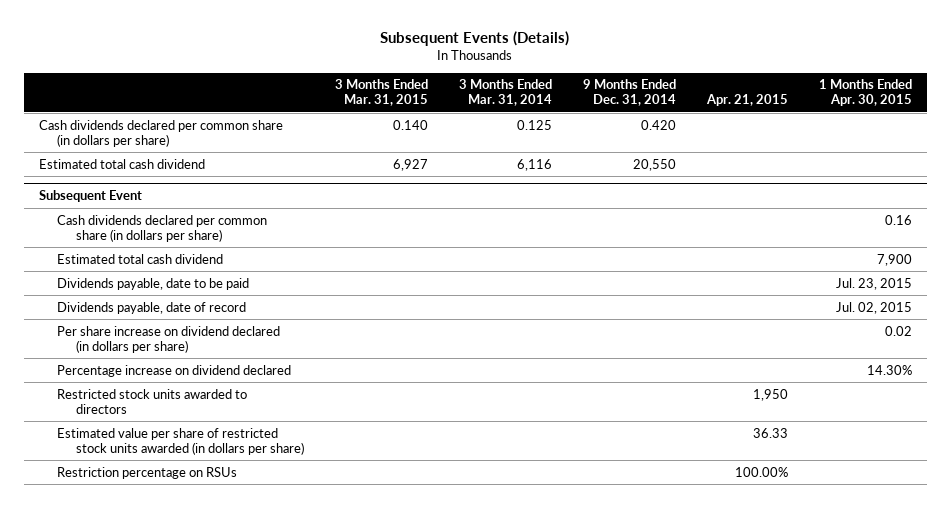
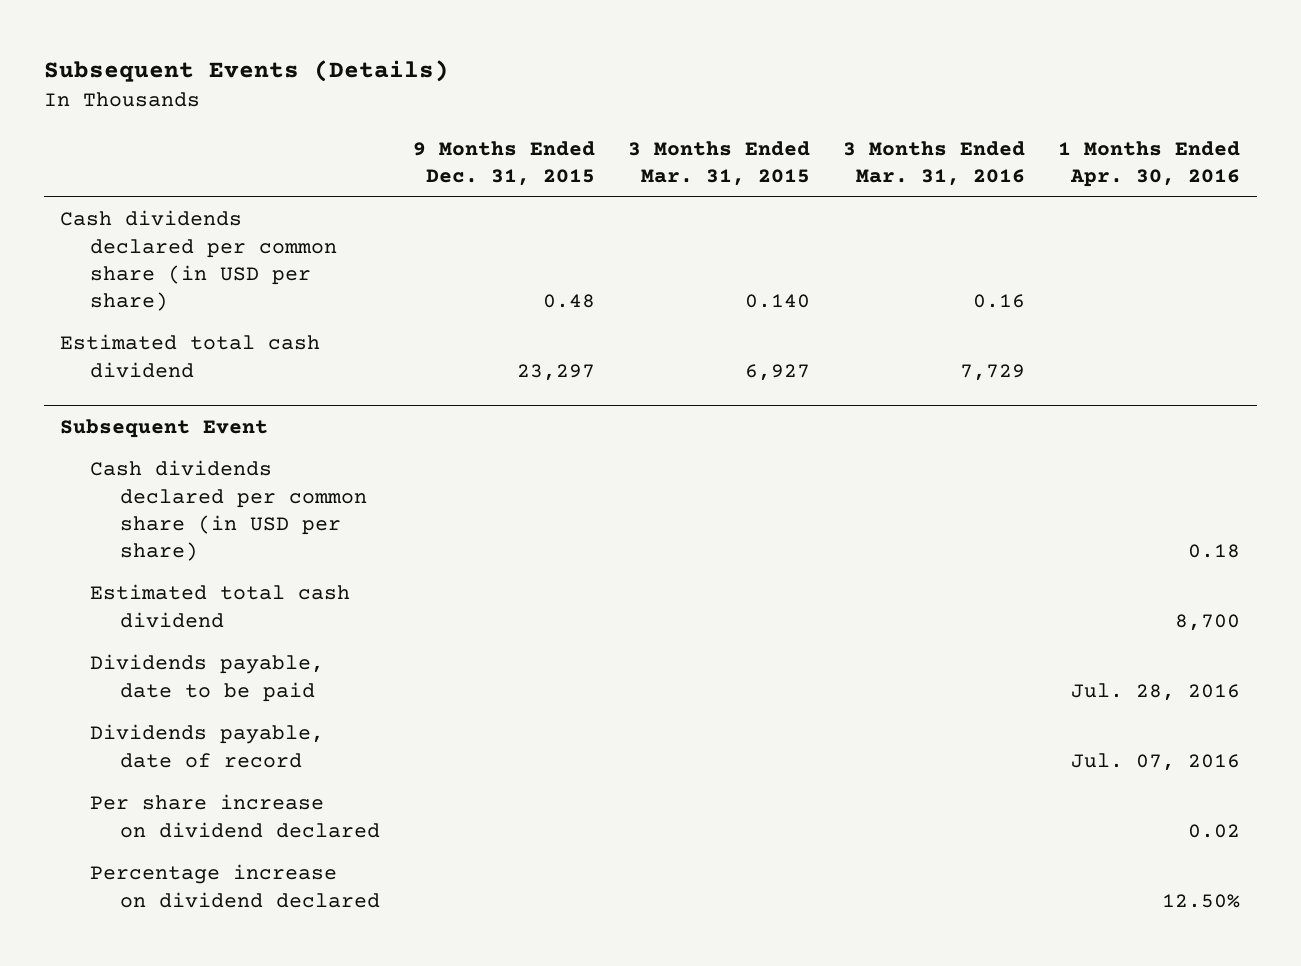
[458,79,552,107] 3 Months Ended Mar. 31, 2014 -> none
[582,79,676,107] 9 Months Ended Dec. 31, 2014 -> none
[705,94,788,107] Apr. 21, 2015 -> none
[818,79,912,107] 1 Months Ended Apr. 30, 2015 -> none
none -> [412,140,595,186] 9 Months Ended Dec. 31, 2015
none -> [843,140,1026,186] 3 Months Ended Mar. 31, 2016
none -> [1058,140,1241,187] 1 Months Ended Apr. 30, 2016
[39,119,284,147] Cash dividends declared per common share (in dollars per share) -> [60,210,337,312] Cash dividends declared per common share (in USD per share)
[57,214,268,242] Cash dividends declared per common share (in dollars per share) -> [89,460,367,562] Cash dividends declared per common share (in USD per share)
[57,325,281,353] Per share increase on dividend declared (in dollars per share) -> [89,794,380,838] Per share increase on dividend declared
[57,388,248,414] Restricted stock units awarded to directors -> none
[57,427,304,455] Estimated value per share of restricted stock units awarded (in dollars per share) -> none
[57,466,238,479] Restriction percentage on RSUs -> none

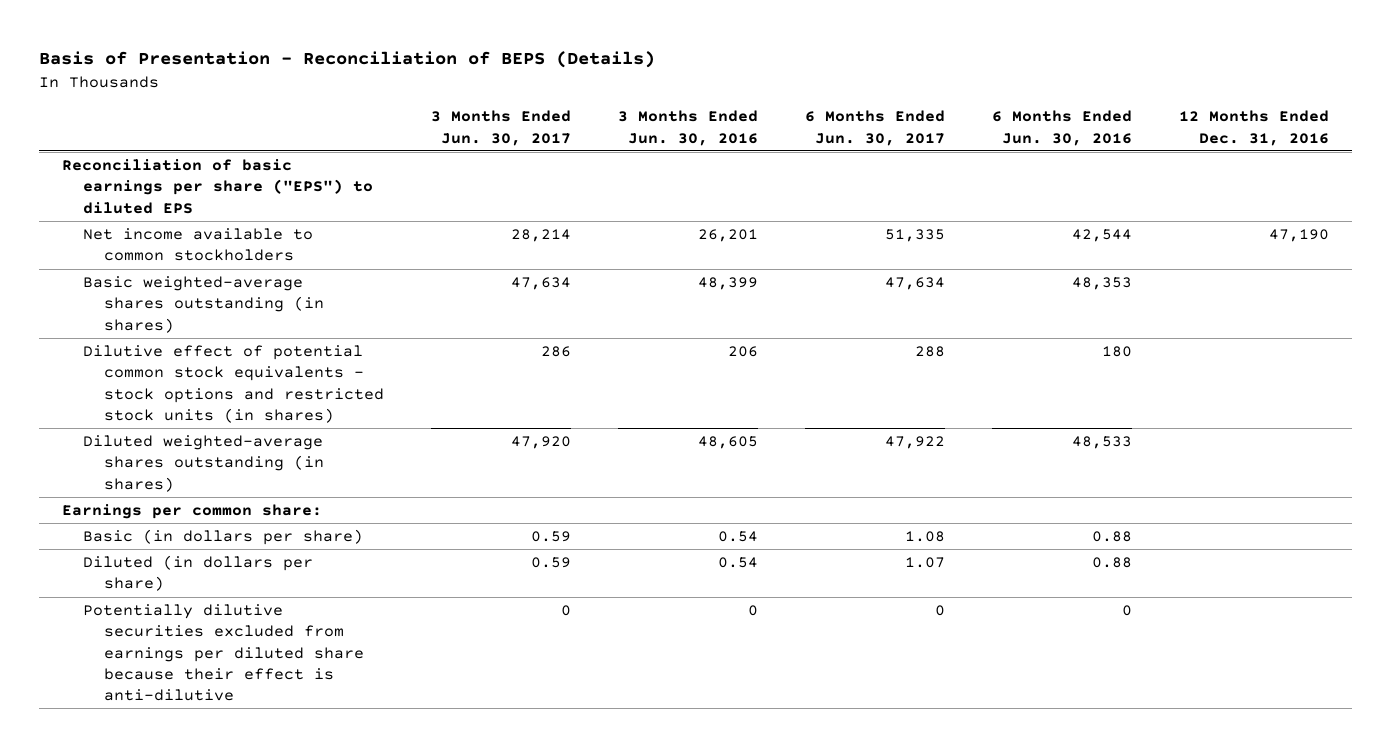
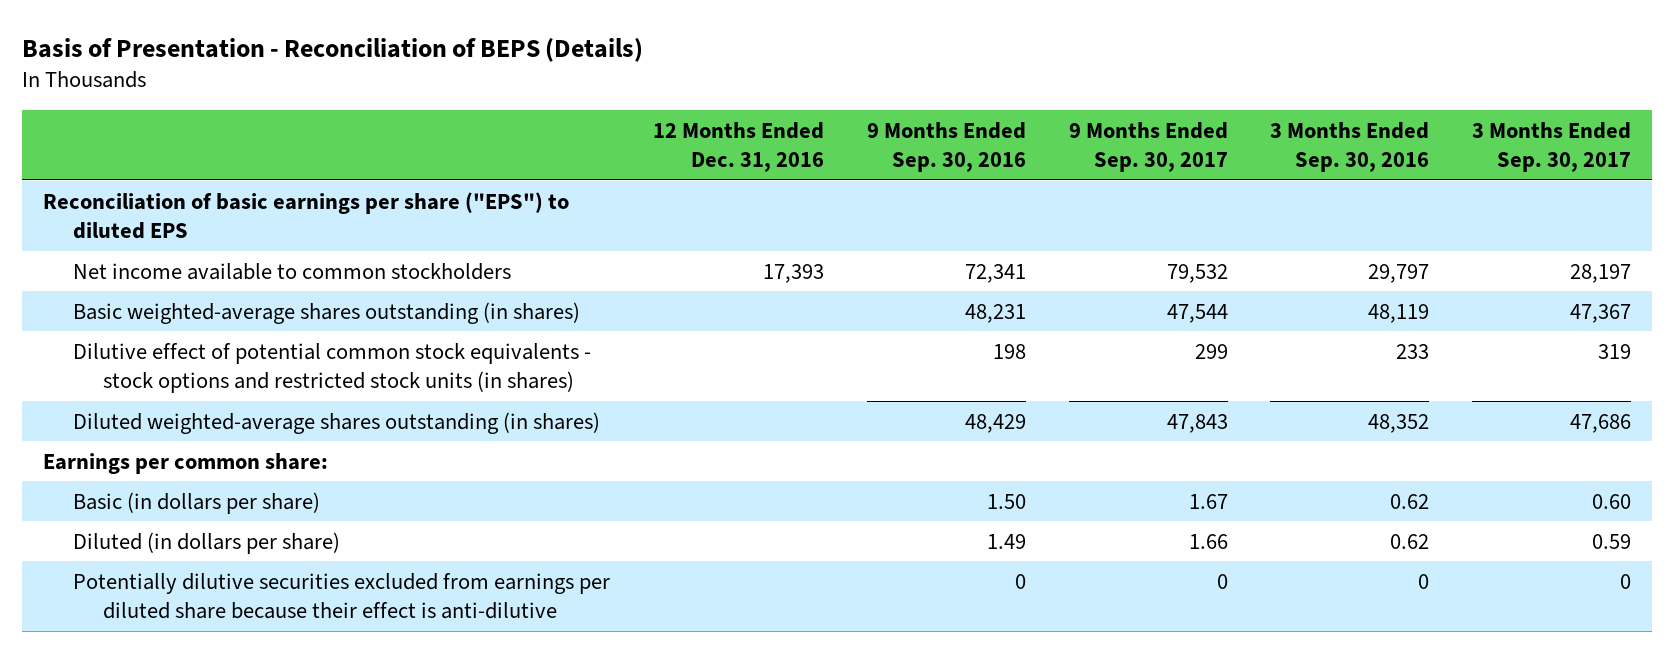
[430,110,571,146] 3 Months Ended Jun. 30, 2017 -> none
[617,110,758,146] 3 Months Ended Jun. 30, 2016 -> none
[804,110,945,146] 6 Months Ended Jun. 30, 2017 -> none
[991,110,1132,146] 6 Months Ended Jun. 30, 2016 -> none
none -> [866,121,1026,172] 9 Months Ended Sep. 30, 2016
none -> [1068,121,1228,172] 9 Months Ended Sep. 30, 2017
none -> [1270,121,1430,172] 3 Months Ended Sep. 30, 2016
none -> [1472,121,1632,172] 3 Months Ended Sep. 30, 2017
[1268,229,1329,243] 47,190 -> [763,263,825,283] 17,393

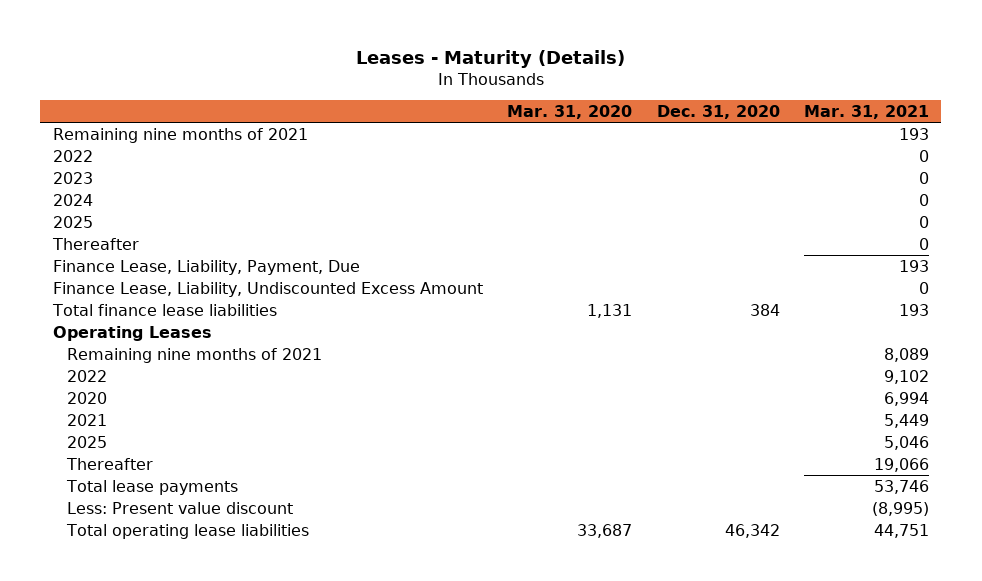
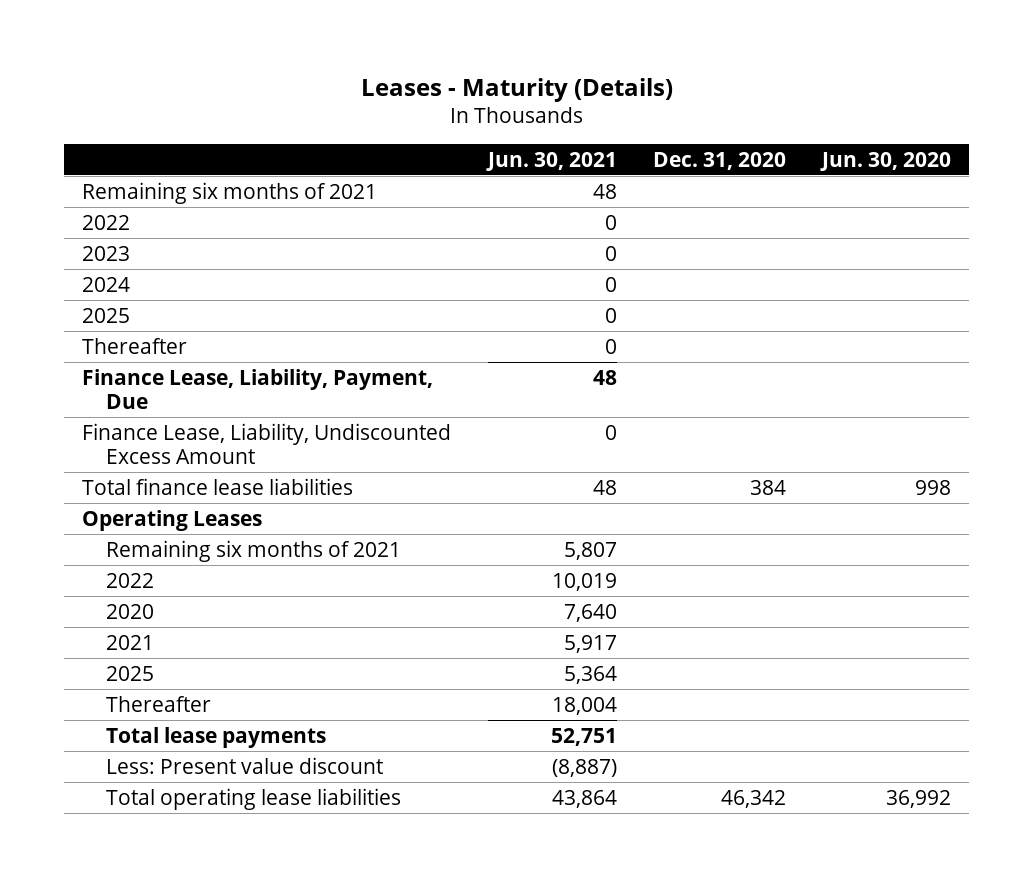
[507,104,633,119] Mar. 31, 2020 -> none
[804,104,930,119] Mar. 31, 2021 -> none
none -> [485,151,617,171] Jun. 30, 2021
none -> [819,151,951,171] Jun. 30, 2020
[52,127,308,143] Remaining nine months of 2021 -> [82,181,378,204] Remaining six months of 2021
[67,347,323,363] Remaining nine months of 2021 -> [106,539,402,562] Remaining six months of 2021

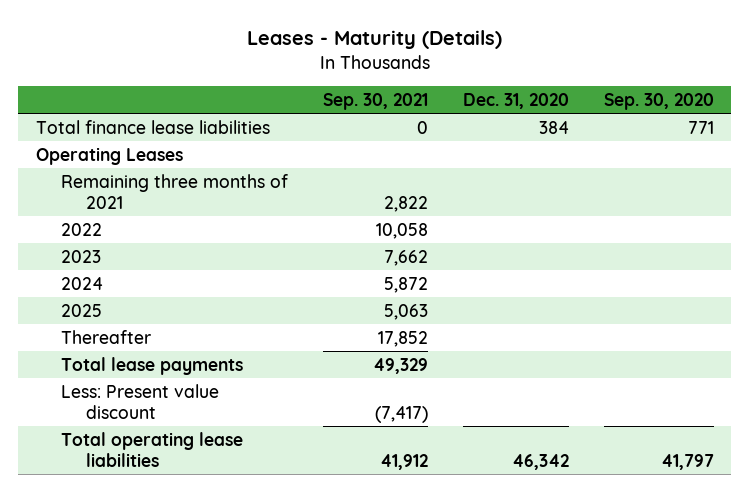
[485,151,617,171] Jun. 30, 2021 -> none
[819,151,951,171] Jun. 30, 2020 -> none
none -> [322,92,428,110] Sep. 30, 2021
none -> [603,92,714,110] Sep. 30, 2020
[82,181,378,204] Remaining six months of 2021 -> none
[82,214,131,230] 2022 -> none
[82,307,131,323] 2025 -> none
[82,337,188,354] Thereafter -> none
[82,368,434,410] Finance Lease, Liability, Payment, Due -> none
[82,422,452,465] Finance Lease, Liability, Undiscounted Excess Amount -> none
[106,539,402,562] Remaining six months of 2021 -> [61,173,289,209] Remaining three months of 2021
[106,603,155,619] 2020 -> none
[106,634,155,650] 2021 -> none
[82,245,131,261] 2023 -> [61,249,102,263] 2023
[82,276,131,292] 2024 -> [61,276,104,290] 2024

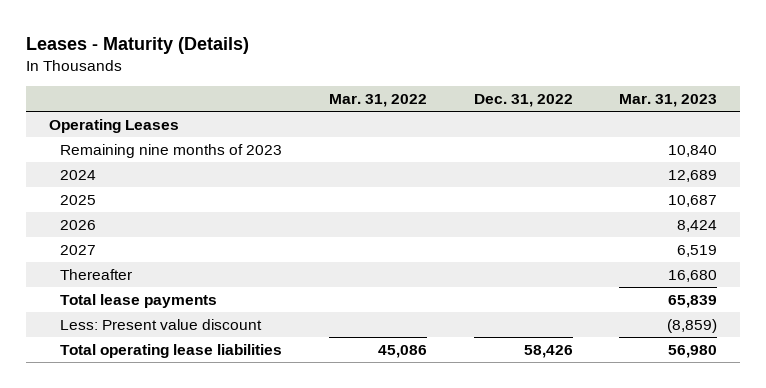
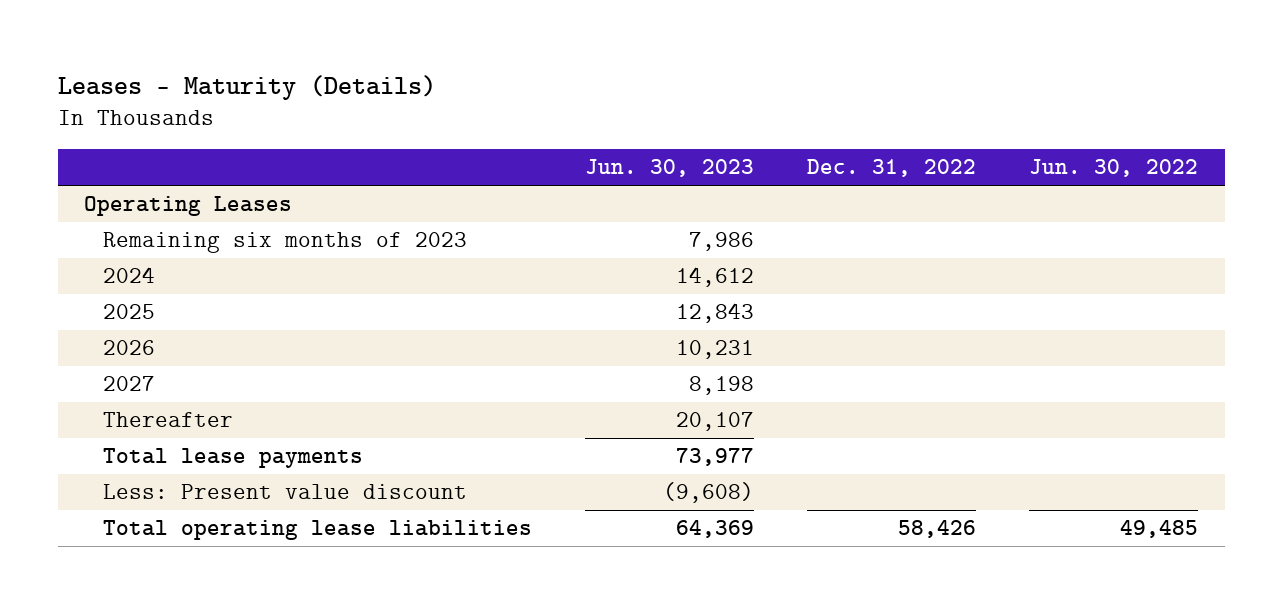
[328,94,427,108] Mar. 31, 2022 -> none
[619,94,718,108] Mar. 31, 2023 -> none
none -> [584,159,754,178] Jun. 30, 2023
none -> [1028,159,1198,178] Jun. 30, 2022
[60,143,283,158] Remaining nine months of 2023 -> [102,232,467,254] Remaining six months of 2023

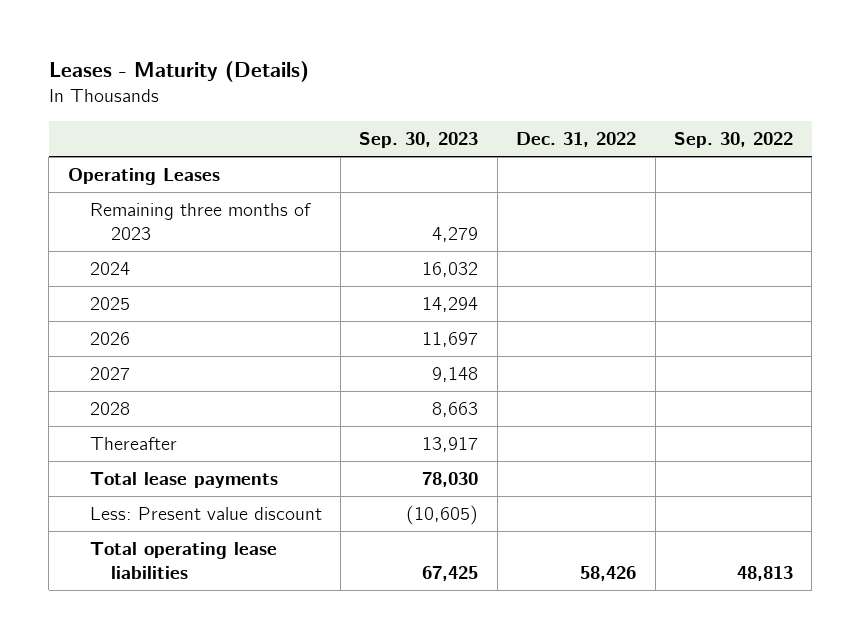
[584,159,754,178] Jun. 30, 2023 -> none
[1028,159,1198,178] Jun. 30, 2022 -> none
none -> [359,131,479,148] Sep. 30, 2023
none -> [673,131,793,148] Sep. 30, 2022
[102,232,467,254] Remaining six months of 2023 -> [89,203,311,240] Remaining three months of 2023
none -> [89,402,130,416] 2028

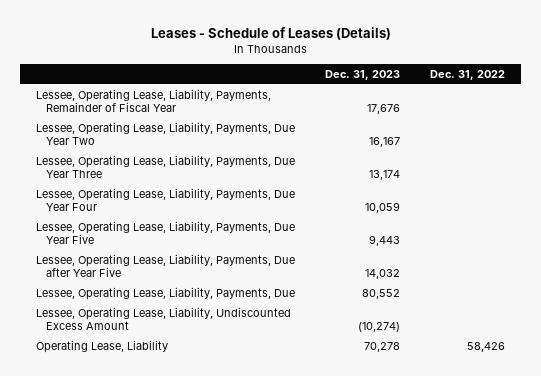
[48,61,309,83] Leases - Maturity (Details) -> [150,26,391,40] Leases - Schedule of Leases (Details)
[359,131,479,148] Sep. 30, 2023 -> none
[673,131,793,148] Sep. 30, 2022 -> none
none -> [325,70,401,81] Dec. 31, 2023
[67,168,220,186] Operating Leases -> none
[89,203,311,240] Remaining three months of 2023 -> none
[89,262,130,276] 2024 -> [35,88,271,113] Lessee, Operating Lease, Liability, Payments, Remainder of Fiscal Year
[89,297,130,311] 2025 -> [35,121,295,146] Lessee, Operating Lease, Liability, Payments, Due Year Two
[89,332,130,346] 2026 -> [35,154,295,179] Lessee, Operating Lease, Liability, Payments, Due Year Three
[89,367,130,381] 2027 -> [35,187,295,212] Lessee, Operating Lease, Liability, Payments, Due Year Four
[89,402,130,416] 2028 -> [35,220,295,245] Lessee, Operating Lease, Liability, Payments, Due Year Five
[89,437,177,451] Thereafter -> [35,253,295,278] Lessee, Operating Lease, Liability, Payments, Due after Year Five
[89,472,278,489] Total lease payments -> [35,286,295,300] Lessee, Operating Lease, Liability, Payments, Due
[89,507,322,521] Less: Present value discount -> [35,306,291,331] Lessee, Operating Lease, Liability, Undiscounted Excess Amount
[89,542,277,579] Total operating lease liabilities -> [35,339,168,353] Operating Lease, Liability

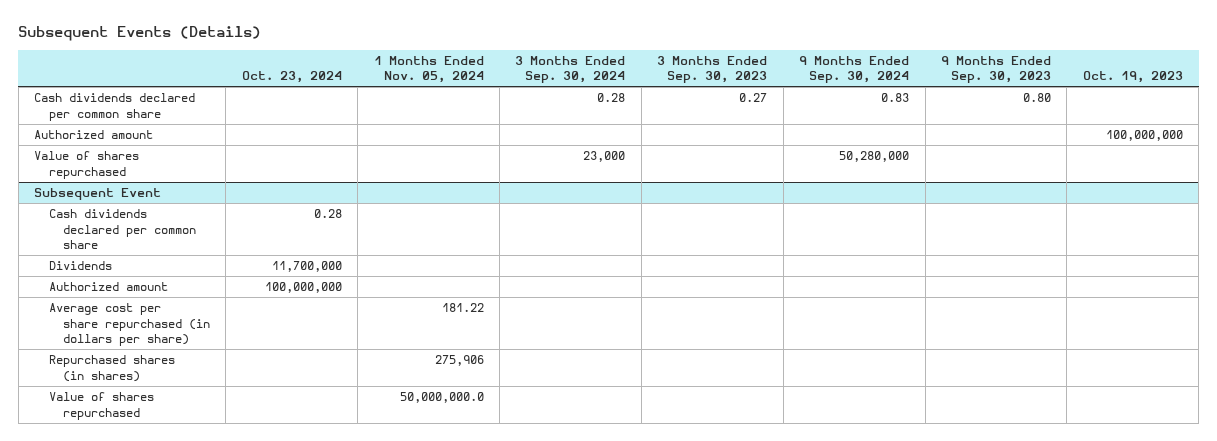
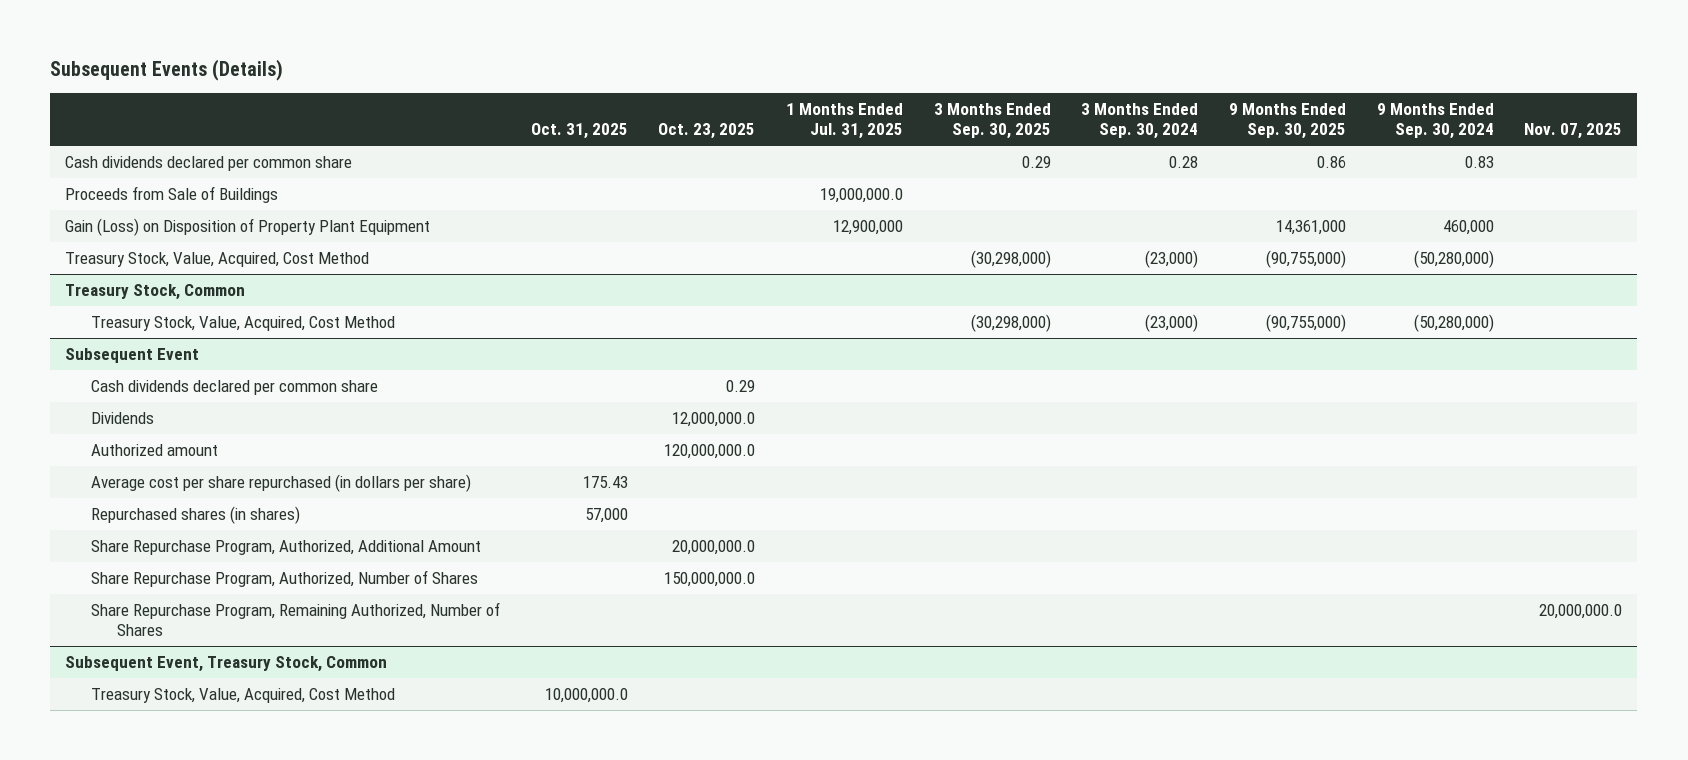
[241,71,342,84] Oct. 23, 2024 -> none
[373,56,484,84] 1 Months Ended Nov. 05, 2024 -> none
[657,56,768,84] 3 Months Ended Sep. 30, 2023 -> none
[940,56,1051,84] 9 Months Ended Sep. 30, 2023 -> none
[1082,71,1183,84] Oct. 19, 2023 -> none
none -> [530,123,628,140] Oct. 31, 2025
none -> [658,123,756,140] Oct. 23, 2025
none -> [785,103,903,140] 1 Months Ended Jul. 31, 2025
none -> [933,103,1051,140] 3 Months Ended Sep. 30, 2025
none -> [1228,103,1346,140] 9 Months Ended Sep. 30, 2025
none -> [1524,123,1623,140] Nov. 07, 2025
[34,130,154,140] Authorized amount -> none
[34,151,140,179] Value of shares repurchased -> none
none -> [65,185,279,203] Proceeds from Sale of Buildings
none -> [65,217,431,236] Gain (Loss) on Disposition of Property Plant Equipment
none -> [65,251,370,267] Treasury Stock, Value, Acquired, Cost Method
none -> [65,283,246,300] Treasury Stock, Common
none -> [90,315,395,331] Treasury Stock, Value, Acquired, Cost Method
[48,392,154,420] Value of shares repurchased -> none
none -> [90,539,481,555] Share Repurchase Program, Authorized, Additional Amount
none -> [90,569,478,587] Share Repurchase Program, Authorized, Number of Shares
none -> [90,601,500,636] Share Repurchase Program, Remaining Authorized, Number of Shares
none -> [65,655,388,672] Subsequent Event, Treasury Stock, Common
none -> [90,687,395,703] Treasury Stock, Value, Acquired, Cost Method

